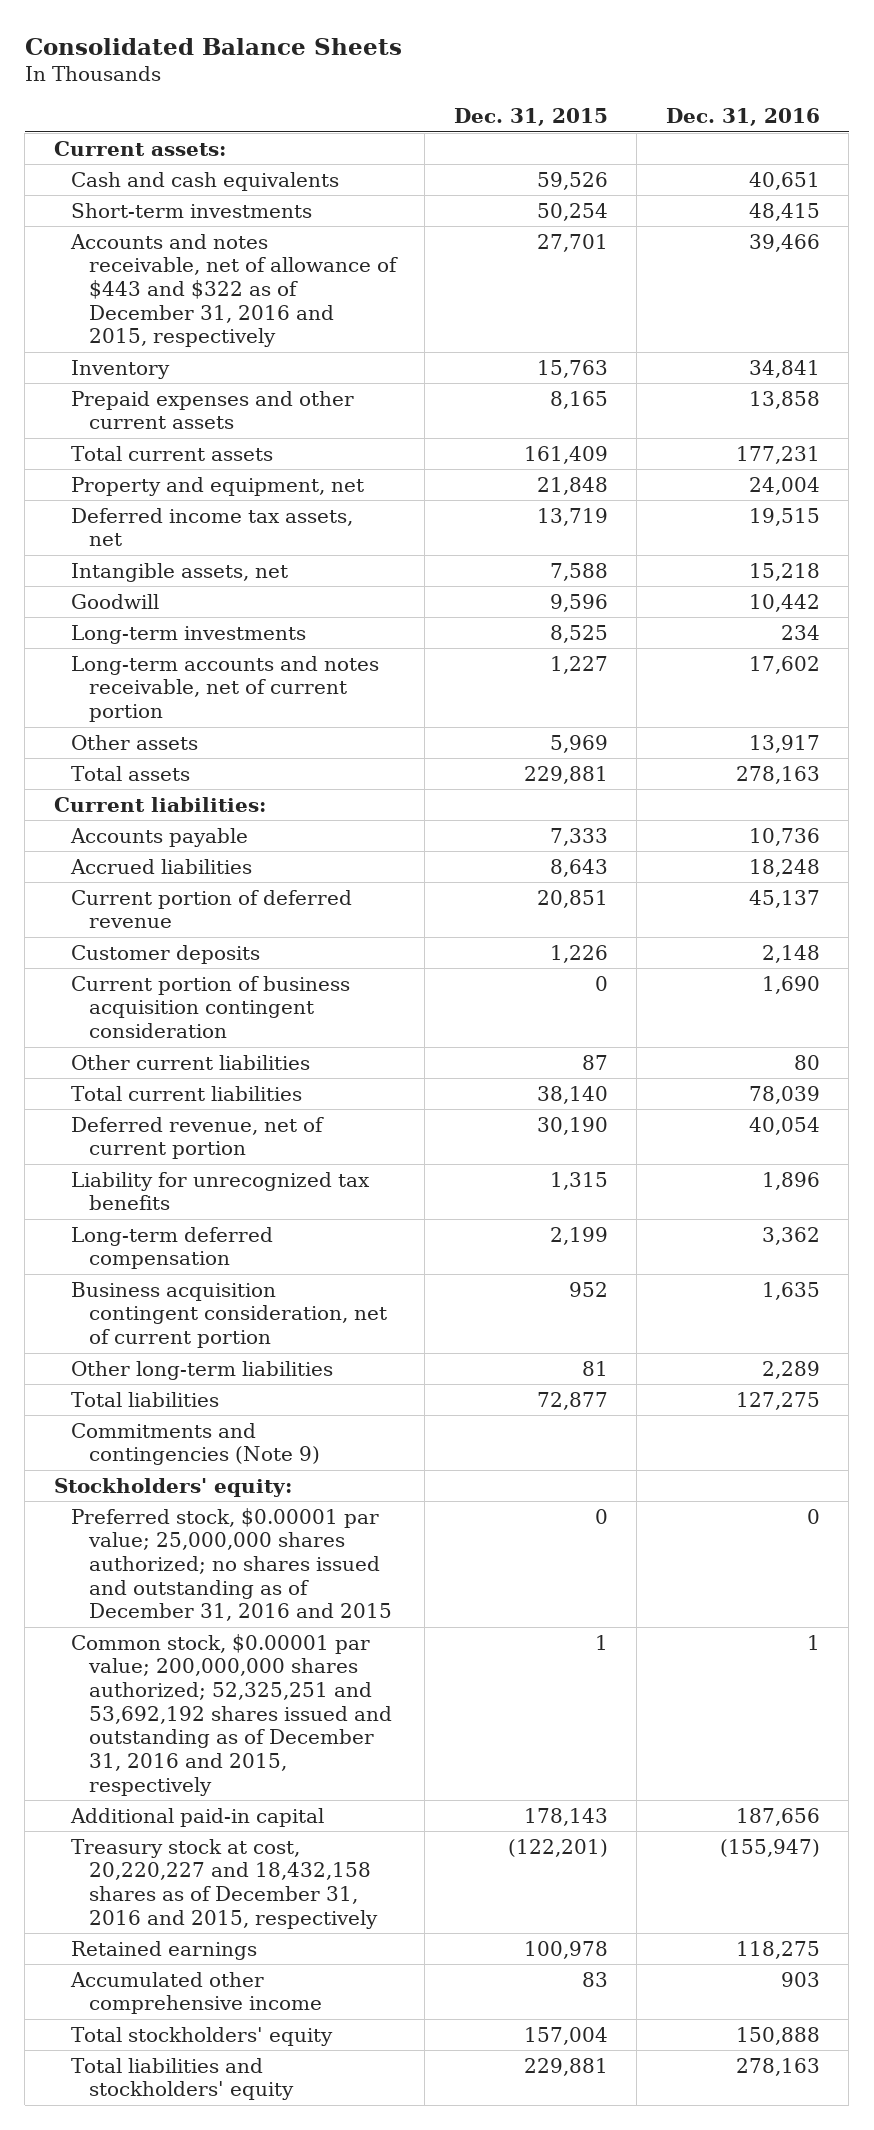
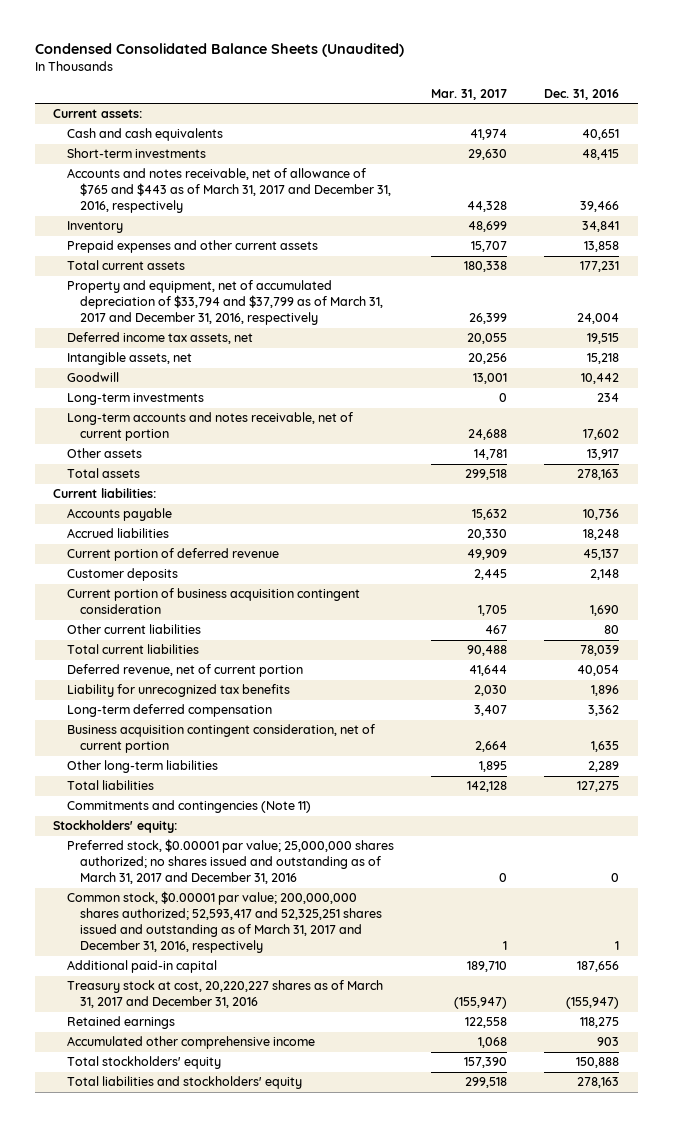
[24,37,402,55] Consolidated Balance Sheets -> [34,43,404,58] Condensed Consolidated Balance Sheets (Unaudited)
[453,108,608,127] Dec. 31, 2015 -> none
none -> [430,88,507,100] Mar. 31, 2017
[70,233,398,348] Accounts and notes receivable, net of allowance of $443 and $322 as of December 31, 2016 and 2015, respectively -> [66,168,392,214] Accounts and notes receivable, net of allowance of $765 and $443 as of March 31, 2017 and December 31, 2016, respectively
[71,476,365,496] Property and equipment, net -> [66,280,384,326] Property and equipment, net of accumulated depreciation of $33,794 and $37,799 as of March 31, 2017 and December 31, 2016, respectively
[71,1422,320,1466] Commitments and contingencies (Note 9) -> [66,800,311,814] Commitments and contingencies (Note 11)
[71,1507,392,1622] Preferred stock, $0.00001 par value; 25,000,000 shares authorized; no shares issued and outstanding as of December 31, 2016 and 2015 -> [66,839,394,885] Preferred stock, $0.00001 par value; 25,000,000 shares authorized; no shares issued and outstanding as of March 31, 2017 and December 31, 2016
[71,1633,392,1796] Common stock, $0.00001 par value; 200,000,000 shares authorized; 52,325,251 and 53,692,192 shares issued and outstanding as of December 31, 2016 and 2015, respectively -> [66,891,383,954] Common stock, $0.00001 par value; 200,000,000 shares authorized; 52,593,417 and 52,325,251 shares issued and outstanding as of March 31, 2017 and December 31, 2016, respectively
[71,1838,378,1929] Treasury stock at cost, 20,220,227 and 18,432,158 shares as of December 31, 2016 and 2015, respectively -> [66,980,383,1009] Treasury stock at cost, 20,220,227 shares as of March 31, 2017 and December 31, 2016

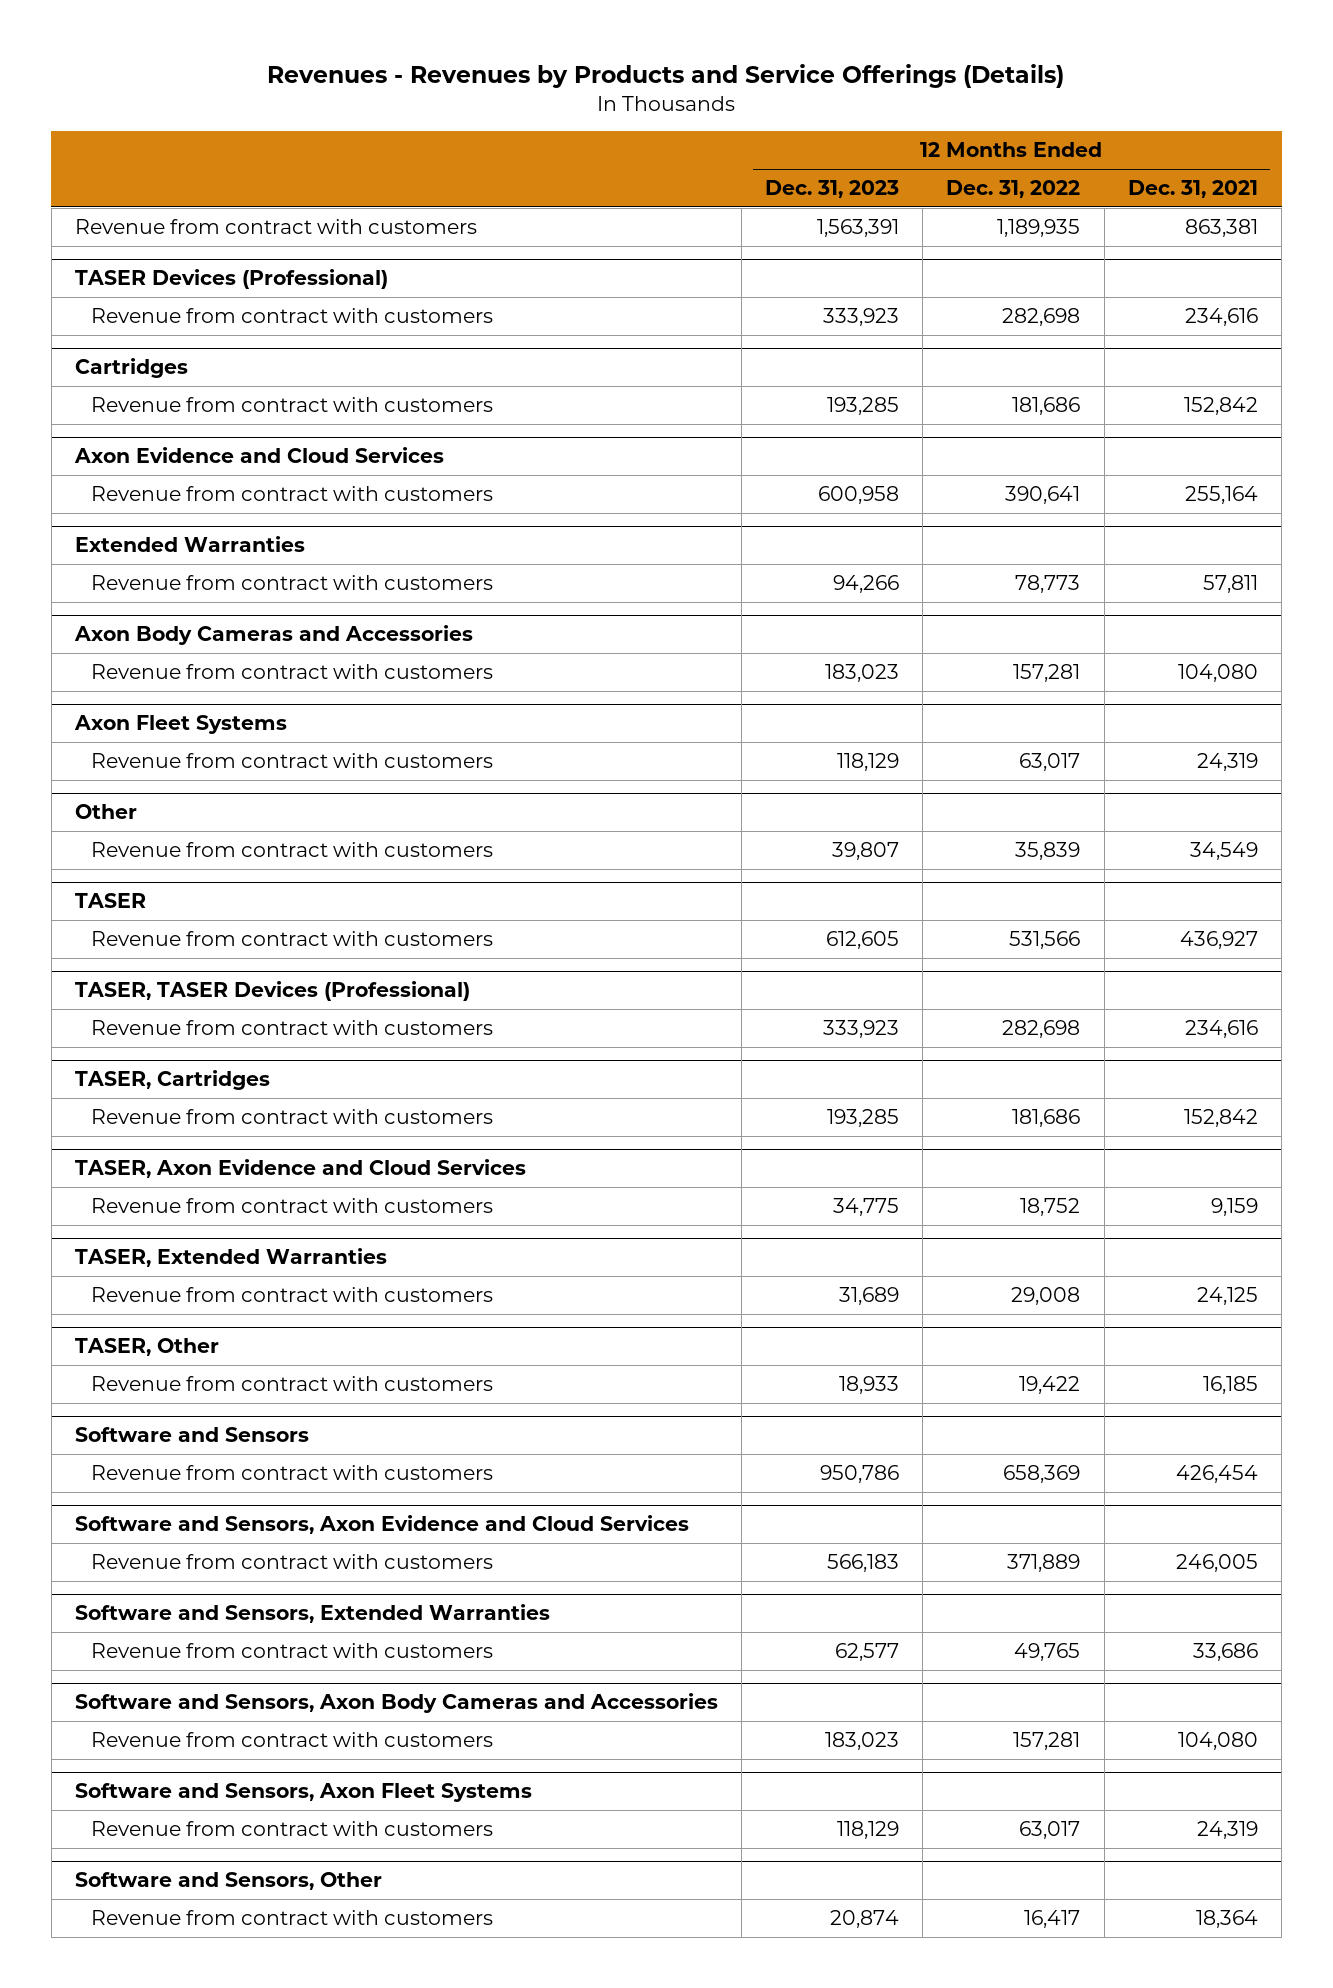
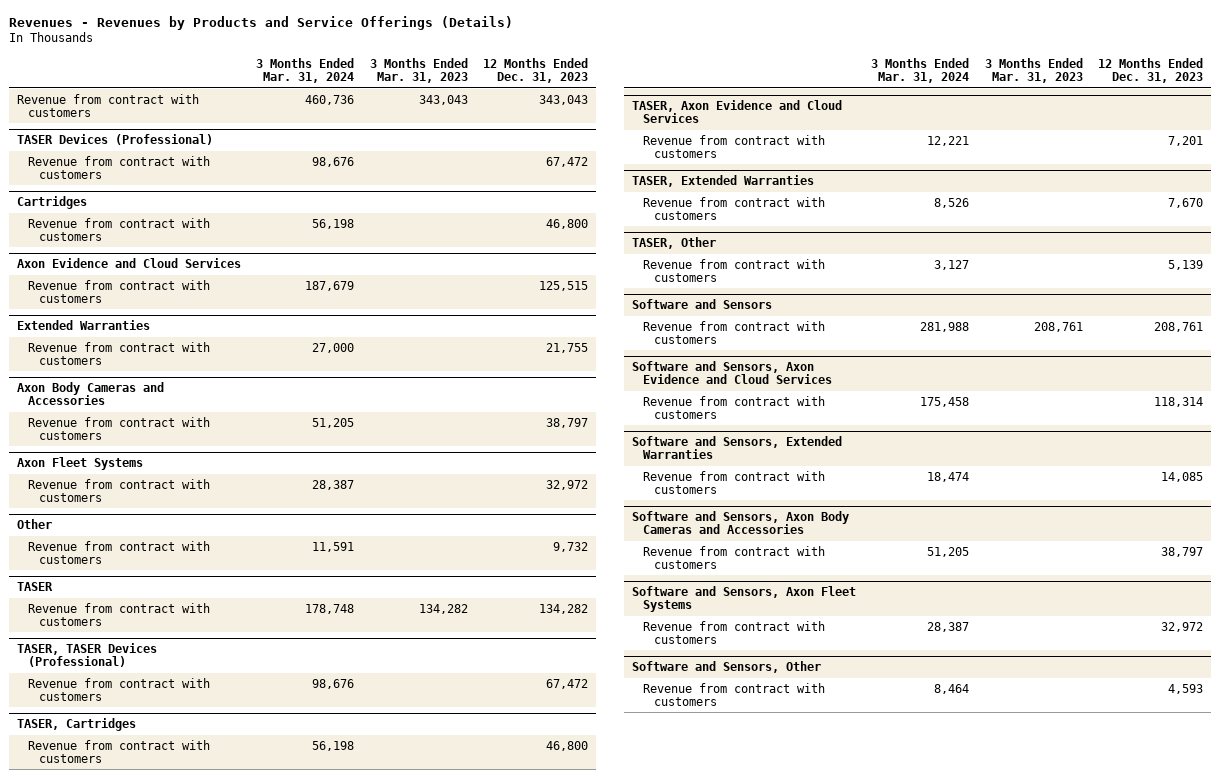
[946,180,1081,199] Dec. 31, 2022 -> none
[1127,180,1258,199] Dec. 31, 2021 -> none
none -> [256,58,355,84] 3 Months Ended Mar. 31, 2024
none -> [369,58,468,84] 3 Months Ended Mar. 31, 2023
[817,219,900,238] 1,563,391 -> [539,94,589,105] 343,043
[823,308,900,327] 333,923 -> [546,156,589,167] 67,472
[827,397,900,416] 193,285 -> [546,218,589,229] 46,800
[818,486,900,505] 600,958 -> [539,280,589,291] 125,515
[833,575,900,594] 94,266 -> [546,342,589,353] 21,755
[825,664,900,683] 183,023 -> [546,417,589,428] 38,797
[837,753,900,772] 118,129 -> [546,479,589,490] 32,972
[832,842,900,861] 39,807 -> [553,541,589,552] 9,732
[826,931,900,950] 612,605 -> [539,603,589,614] 134,282
[823,1020,900,1039] 333,923 -> [546,678,589,689] 67,472
[827,1109,900,1128] 193,285 -> [546,740,589,751] 46,800
[833,1198,900,1217] 34,775 -> [1168,135,1204,146] 7,201
[839,1287,900,1306] 31,689 -> [1168,197,1204,208] 7,670
[839,1376,900,1395] 18,933 -> [1168,259,1204,270] 5,139
[820,1465,900,1484] 950,786 -> [1154,321,1204,332] 208,761
[827,1554,900,1573] 566,183 -> [1154,396,1204,407] 118,314
[835,1643,900,1662] 62,577 -> [1161,471,1204,482] 14,085
[825,1732,900,1751] 183,023 -> [1161,546,1204,557] 38,797
[837,1821,900,1840] 118,129 -> [1161,621,1204,632] 32,972
[830,1910,900,1929] 20,874 -> [1168,683,1204,694] 4,593

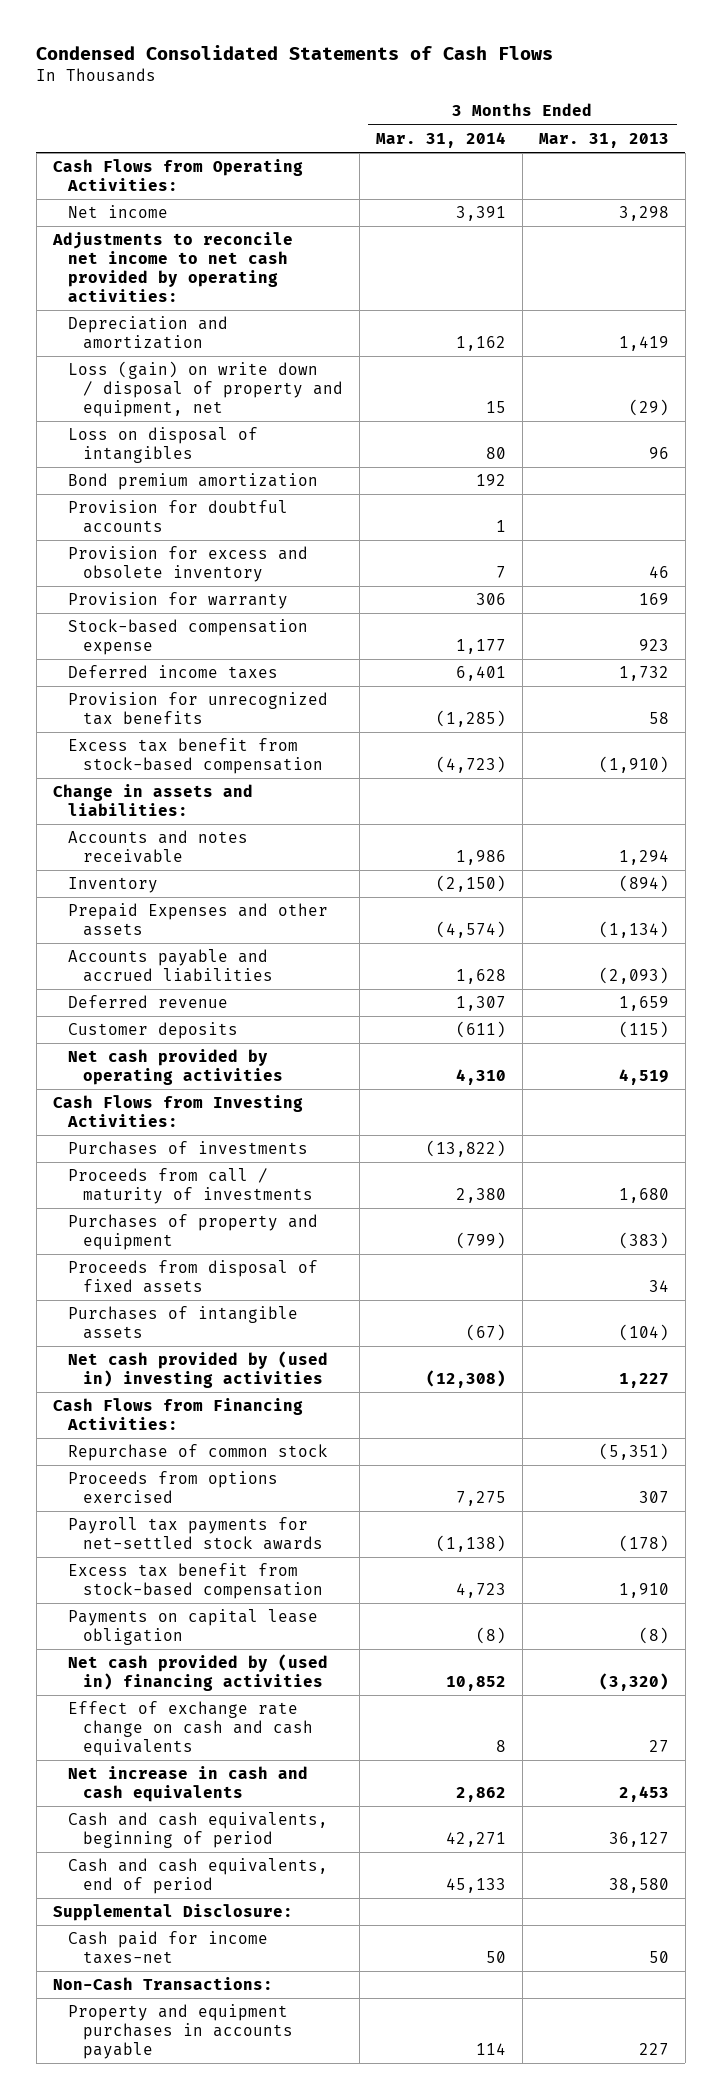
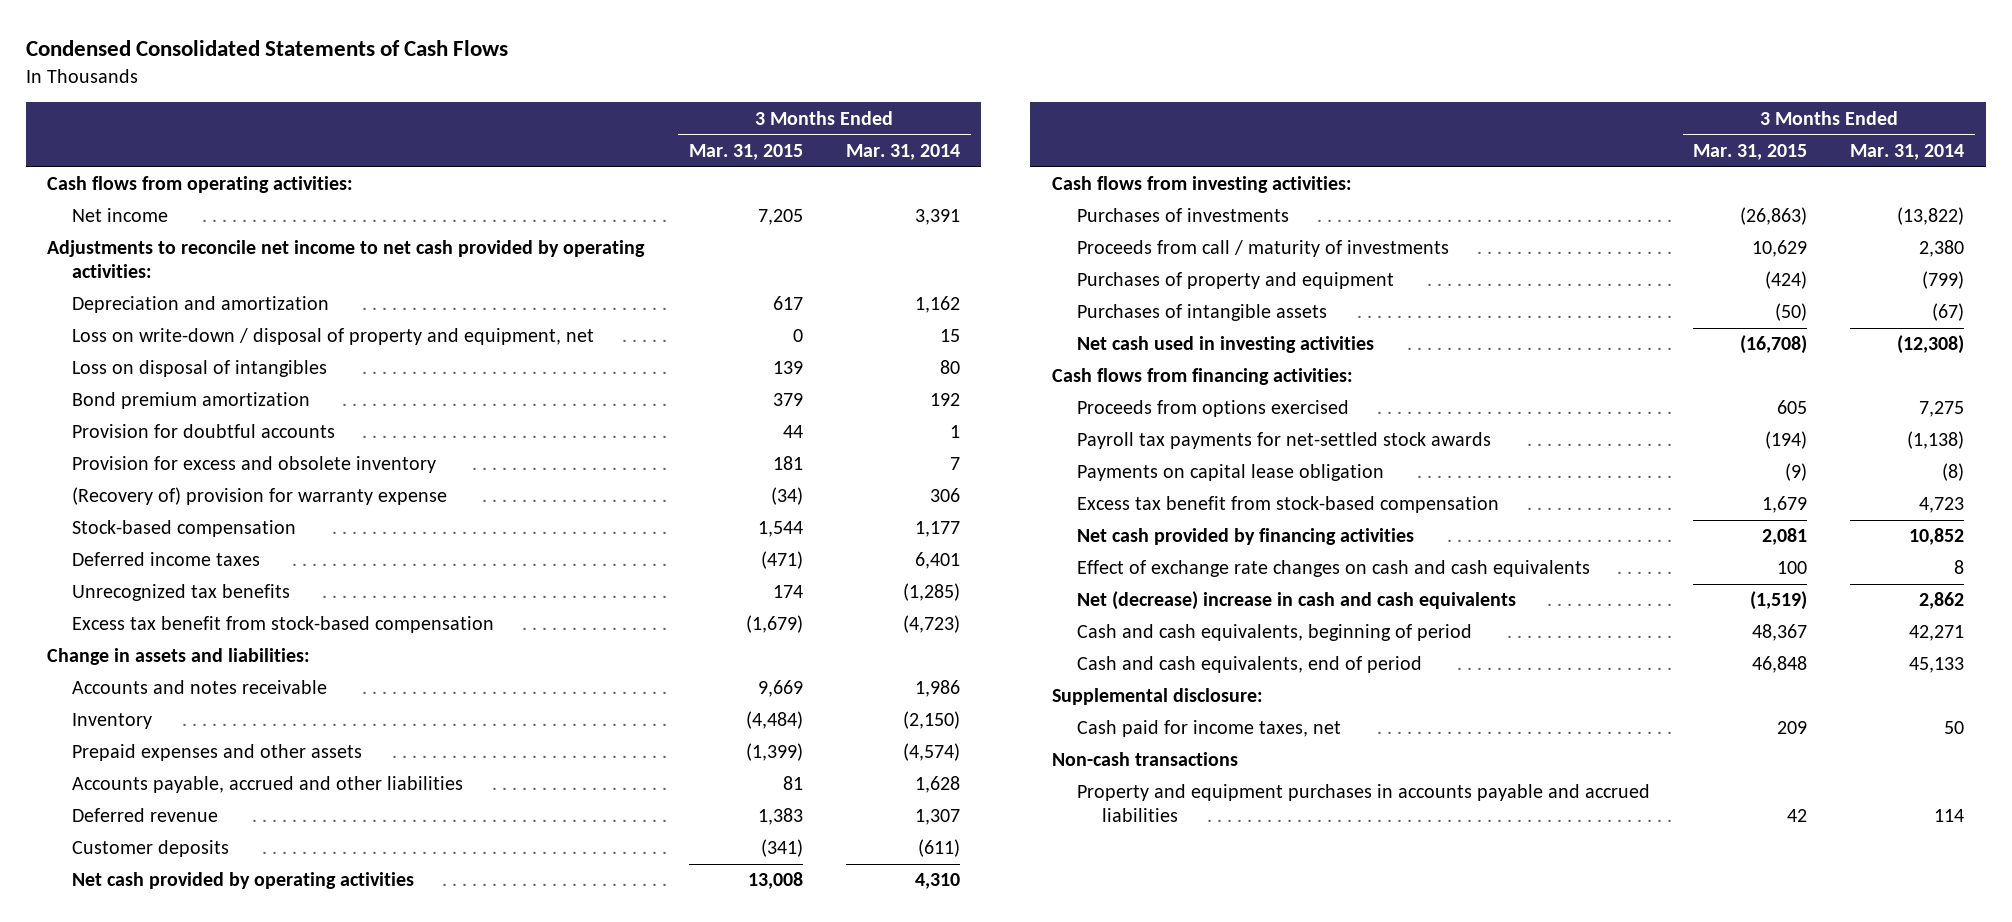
[538,132,669,148] Mar. 31, 2013 -> none
none -> [688,144,803,161] Mar. 31, 2015
[52,159,303,192] Cash Flows from Operating Activities: -> [47,176,354,194] Cash flows from operating activities:
[67,361,343,417] Loss (gain) on write down / disposal of property and equipment, net -> [72,328,595,346] Loss on write-down / disposal of property and equipment, net
[67,592,288,610] Provision for warranty -> [72,487,448,506] (Recovery of) provision for warranty expense
[67,619,308,656] Stock-based compensation expense -> [72,520,297,538] Stock-based compensation
[67,692,328,726] Provision for unrecognized tax benefits -> [72,584,291,602] Unrecognized tax benefits
[67,903,328,937] Prepaid Expenses and other assets -> [72,744,363,762] Prepaid expenses and other assets
[67,949,273,983] Accounts payable and accrued liabilities -> [72,776,464,794] Accounts payable, accrued and other liabilities
[52,1095,303,1128] Cash Flows from Investing Activities: -> [1052,176,1353,194] Cash flows from investing activities:
[67,1260,318,1294] Proceeds from disposal of fixed assets -> none
[67,1444,328,1462] Repurchase of common stock -> none
[67,1351,328,1389] Net cash provided by (used in) investing activities -> [1077,336,1375,354] Net cash used in investing activities
[52,1398,303,1431] Cash Flows from Financing Activities: -> [1052,368,1354,386] Cash flows from financing activities:
[67,1563,323,1600] Excess tax benefit from stock-based compensation -> [1077,496,1500,514] Excess tax benefit from stock-based compensation
[67,1654,328,1692] Net cash provided by (used in) financing activities -> [1077,528,1415,546] Net cash provided by financing activities
[67,1701,313,1756] Effect of exchange rate change on cash and cash equivalents -> [1077,560,1591,578] Effect of exchange rate changes on cash and cash equivalents
[67,1766,308,1803] Net increase in cash and cash equivalents -> [1077,591,1517,611] Net (decrease) increase in cash and cash equivalents
[52,1904,293,1922] Supplemental Disclosure: -> [1052,688,1264,706] Supplemental disclosure:
[67,1931,268,1965] Cash paid for income taxes-net -> [1077,720,1342,738] Cash paid for income taxes, net
[52,1977,273,1991] Non-Cash Transactions: -> [1052,752,1239,767] Non-cash transactions
[67,2004,293,2059] Property and equipment purchases in accounts payable -> [1077,784,1651,823] Property and equipment purchases in accounts payable and accrued liabilities

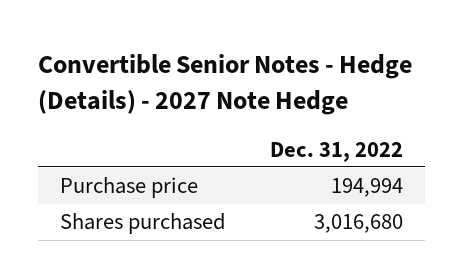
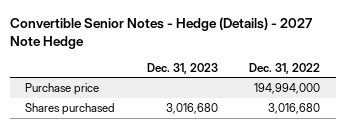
none -> [146,62,218,74] Dec. 31, 2023
[330,178,403,198] 194,994 -> [254,83,321,95] 194,994,000

